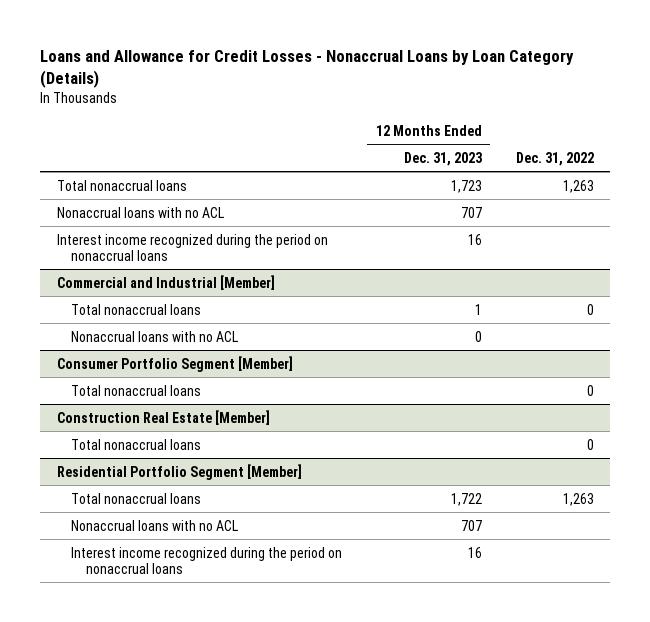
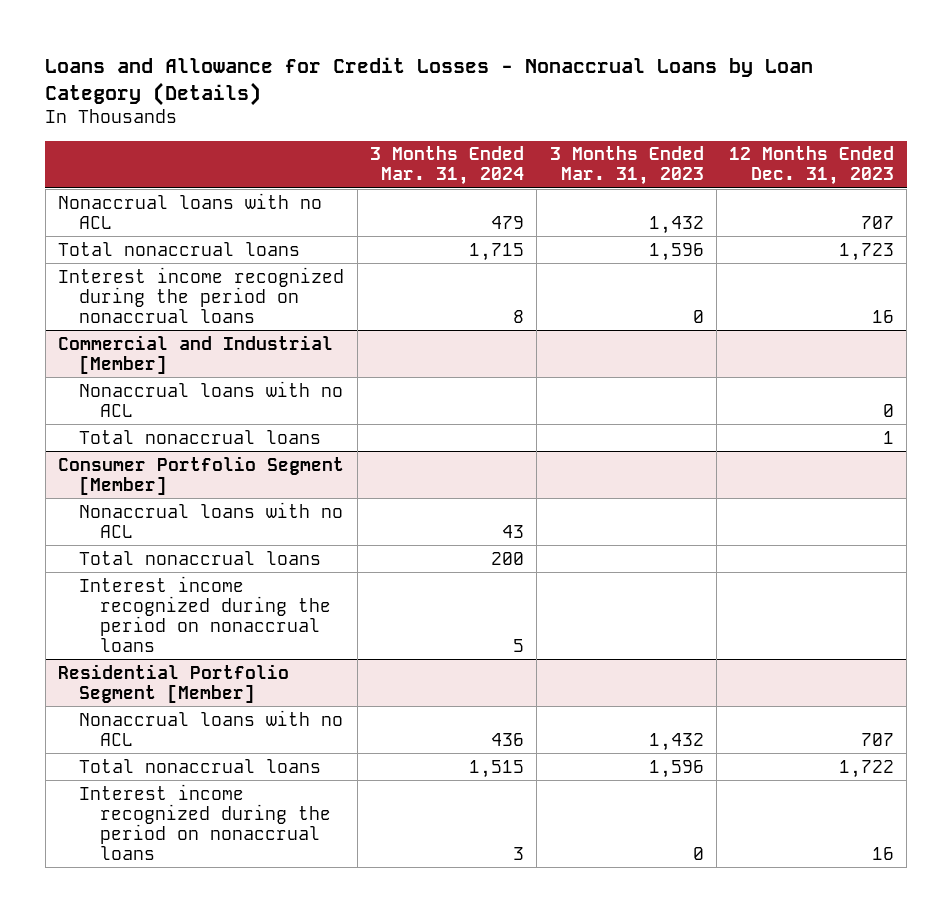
[515,151,594,166] Dec. 31, 2022 -> none
none -> [369,146,524,186] 3 Months Ended Mar. 31, 2024
none -> [549,146,704,186] 3 Months Ended Mar. 31, 2023
[56,179,187,191] Total nonaccrual loans -> [58,241,301,256] Total nonaccrual loans
[71,303,202,315] Total nonaccrual loans -> [79,429,322,444] Total nonaccrual loans
[71,384,202,396] Total nonaccrual loans -> none
[56,409,270,425] Construction Real Estate [Member] -> none
none -> [79,501,344,538] Nonaccrual loans with no ACL
none -> [79,575,332,652] Interest income recognized during the period on nonaccrual loans
[71,492,202,504] Total nonaccrual loans -> [79,758,322,773] Total nonaccrual loans

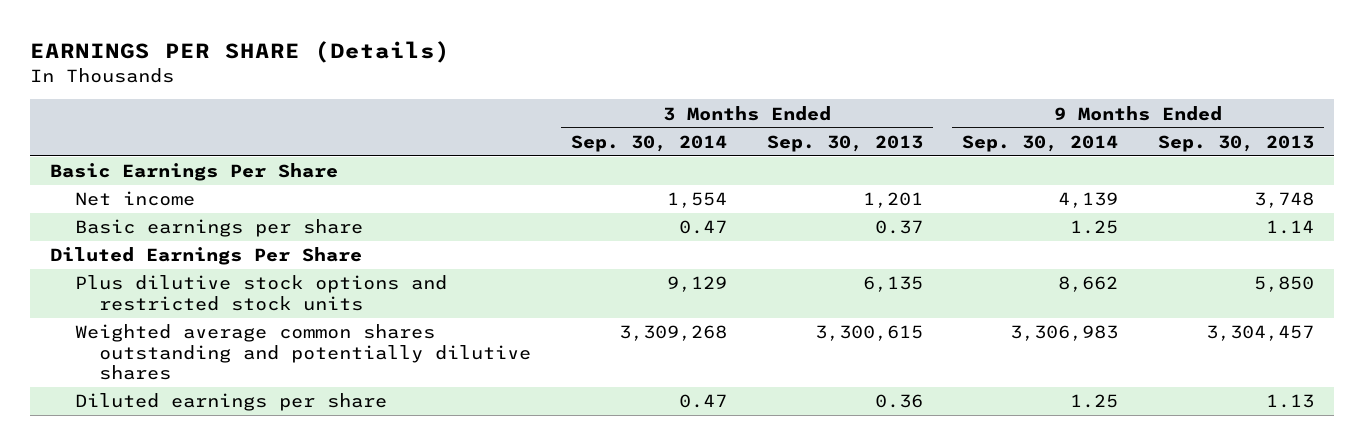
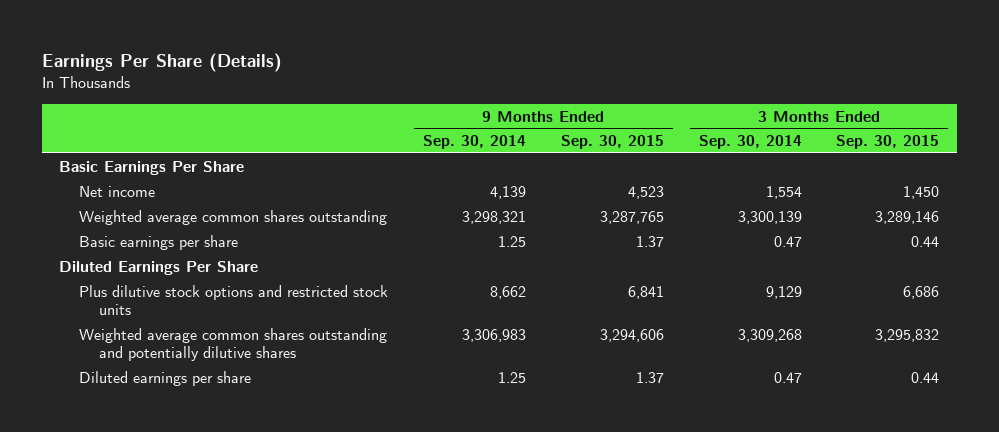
[30,40,451,63] EARNINGS PER SHARE (Details) -> [41,52,282,72] Earnings Per Share (Details)
[766,134,923,152] Sep. 30, 2013 -> none
[1158,134,1315,152] Sep. 30, 2013 -> none
none -> [560,135,664,150] Sep. 30, 2015
none -> [836,135,940,150] Sep. 30, 2015
none -> [79,209,388,225] Weighted average common shares outstanding

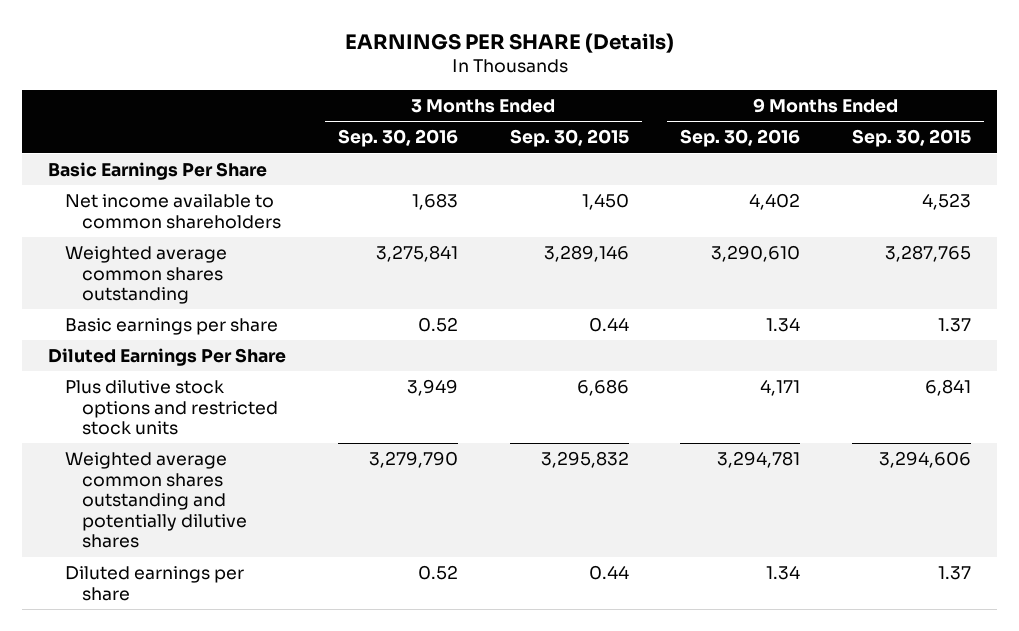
[41,52,282,72] Earnings Per Share (Details) -> [344,33,674,54] EARNINGS PER SHARE (Details)
[423,135,527,150] Sep. 30, 2014 -> none
[698,135,802,150] Sep. 30, 2014 -> none
none -> [337,129,458,148] Sep. 30, 2016
none -> [680,129,801,148] Sep. 30, 2016
[79,185,156,197] Net income -> [65,194,282,229] Net income available to common shareholders

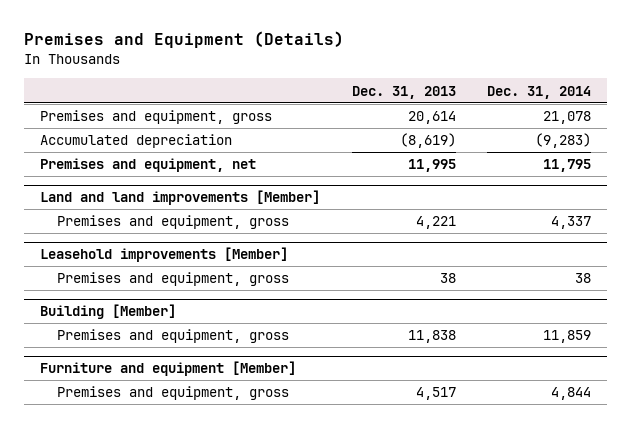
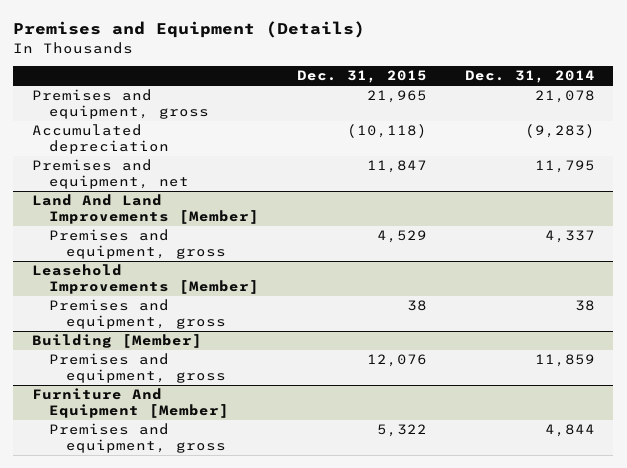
[351,85,456,99] Dec. 31, 2013 -> none
none -> [296,70,427,84] Dec. 31, 2015
[39,190,320,206] Land and land improvements [Member] -> [32,194,260,225] Land And Land Improvements [Member]
[39,247,288,263] Leasehold improvements [Member] -> [32,264,260,295] Leasehold Improvements [Member]
[39,361,296,377] Furniture and equipment [Member] -> [32,388,230,419] Furniture And Equipment [Member]

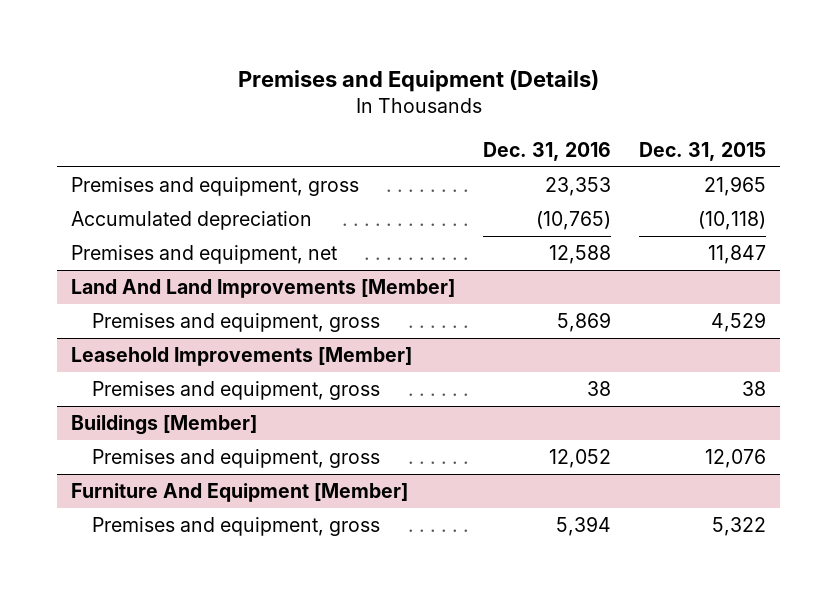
[464,70,595,84] Dec. 31, 2014 -> none
none -> [483,141,612,161] Dec. 31, 2016
[32,334,203,349] Building [Member] -> [71,415,258,436] Buildings [Member]

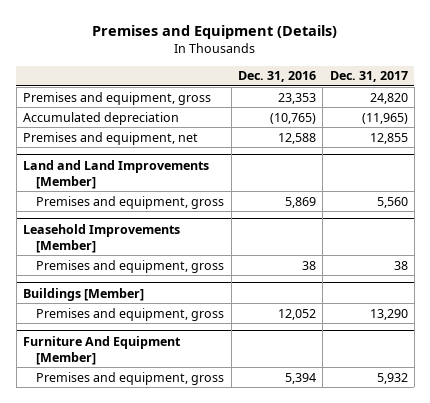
[639,141,767,161] Dec. 31, 2015 -> none
none -> [329,71,408,83] Dec. 31, 2017
[71,279,456,299] Land And Land Improvements [Member] -> [22,159,209,189] Land and Land Improvements [Member]

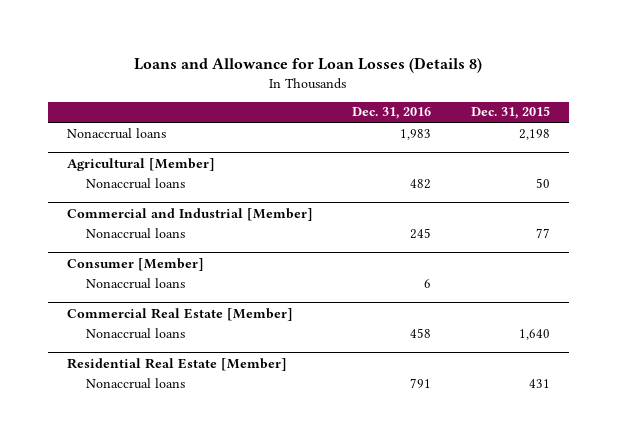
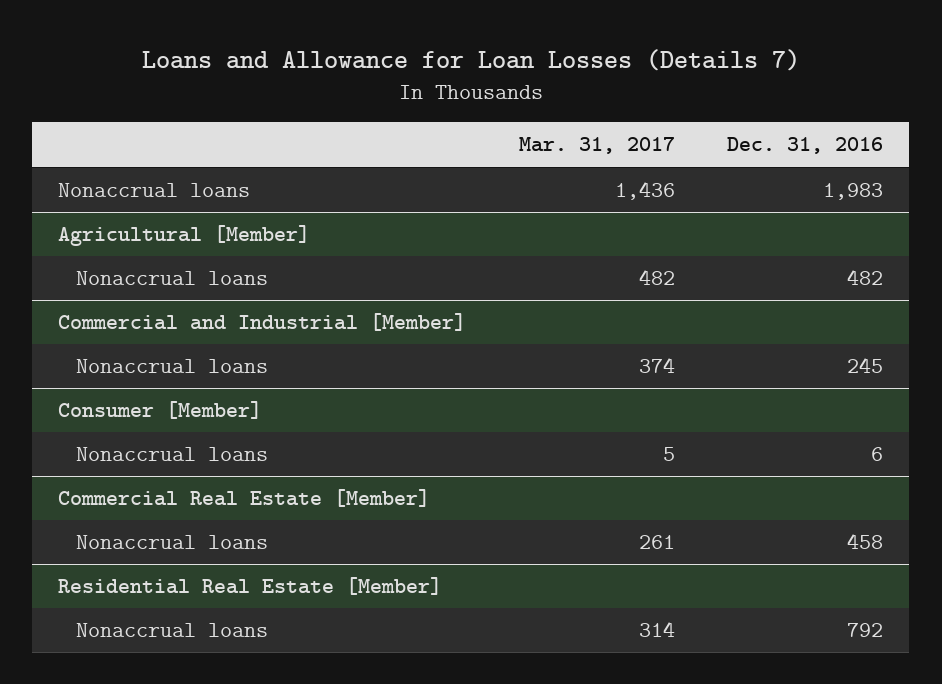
[134,57,483,74] Loans and Allowance for Loan Losses (Details 8) -> [141,49,800,72] Loans and Allowance for Loan Losses (Details 7)
[470,106,550,120] Dec. 31, 2015 -> none
none -> [518,137,675,155] Mar. 31, 2017
[410,377,432,388] 791 -> [847,623,884,638] 792

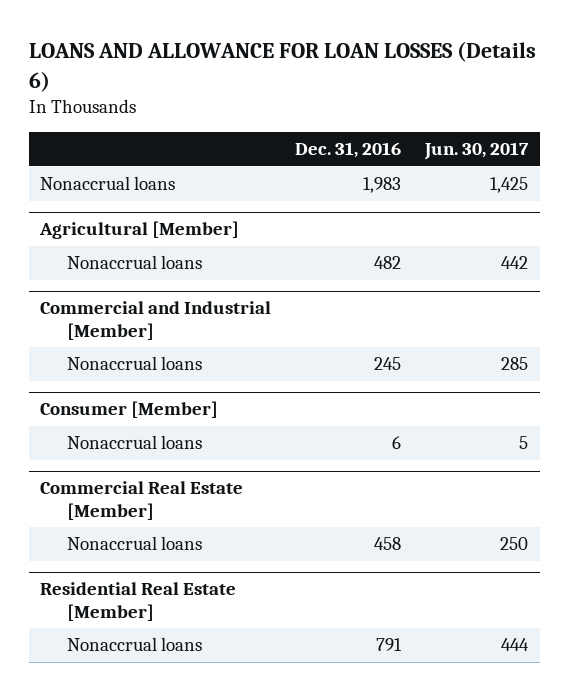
[141,49,800,72] Loans and Allowance for Loan Losses (Details 7) -> [28,41,536,92] LOANS AND ALLOWANCE FOR LOAN LOSSES (Details 6)
[518,137,675,155] Mar. 31, 2017 -> none
none -> [423,142,529,161] Jun. 30, 2017
[847,623,884,638] 792 -> [376,638,403,652] 791

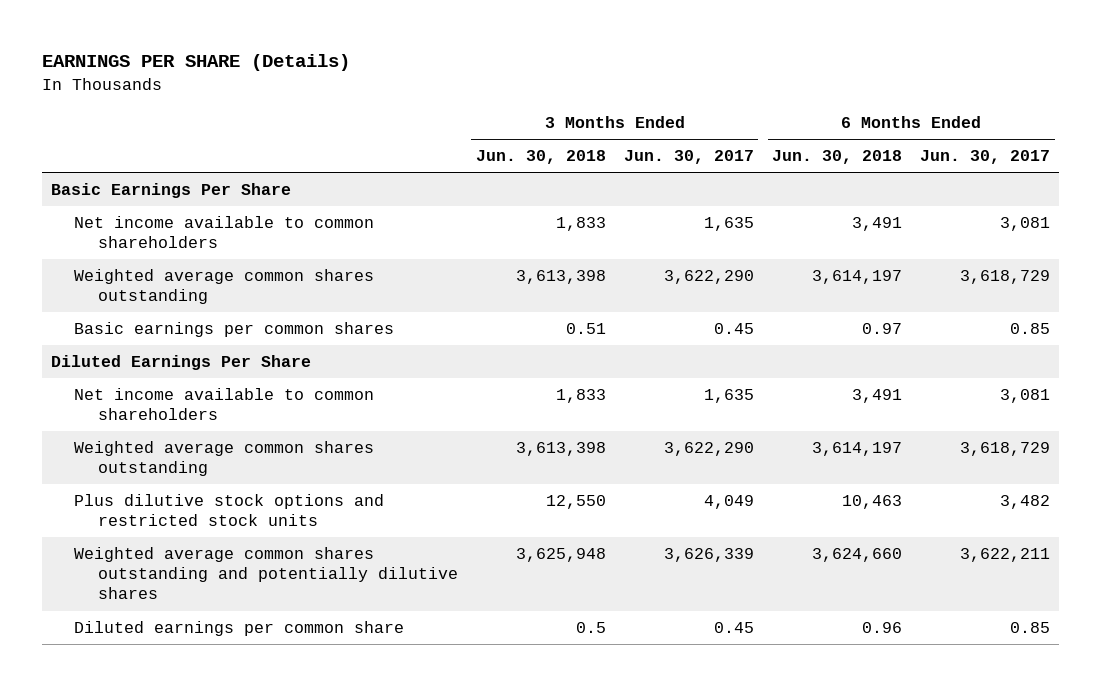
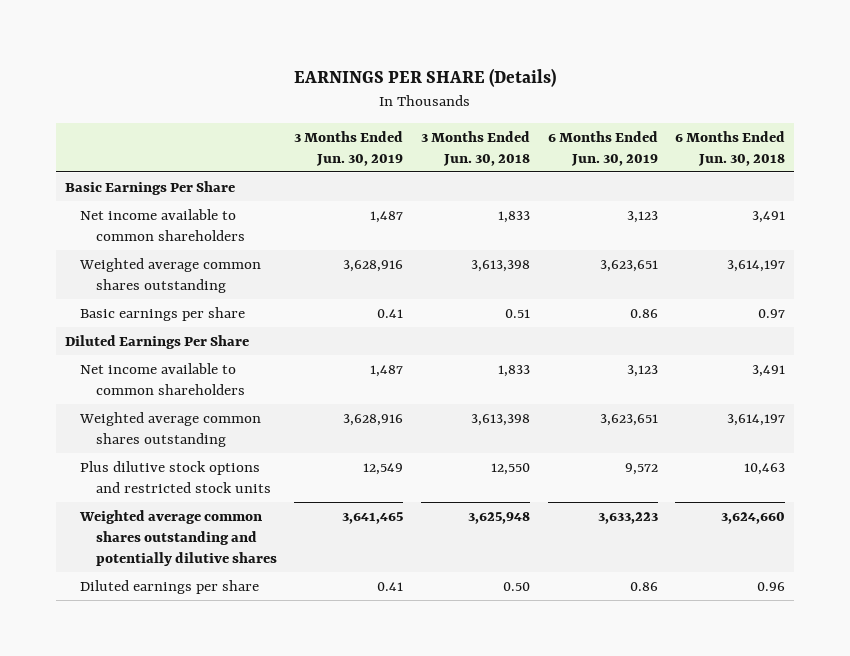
[623,150,754,165] Jun. 30, 2017 -> none
[920,150,1051,165] Jun. 30, 2017 -> none
none -> [294,130,404,167] 3 Months Ended Jun. 30, 2019
none -> [547,130,658,167] 6 Months Ended Jun. 30, 2019
[74,321,395,337] Basic earnings per common shares -> [80,306,246,321] Basic earnings per share
[74,620,405,636] Diluted earnings per common share -> [80,579,260,594] Diluted earnings per share
[575,621,606,633] 0.5 -> [502,581,530,591] 0.50

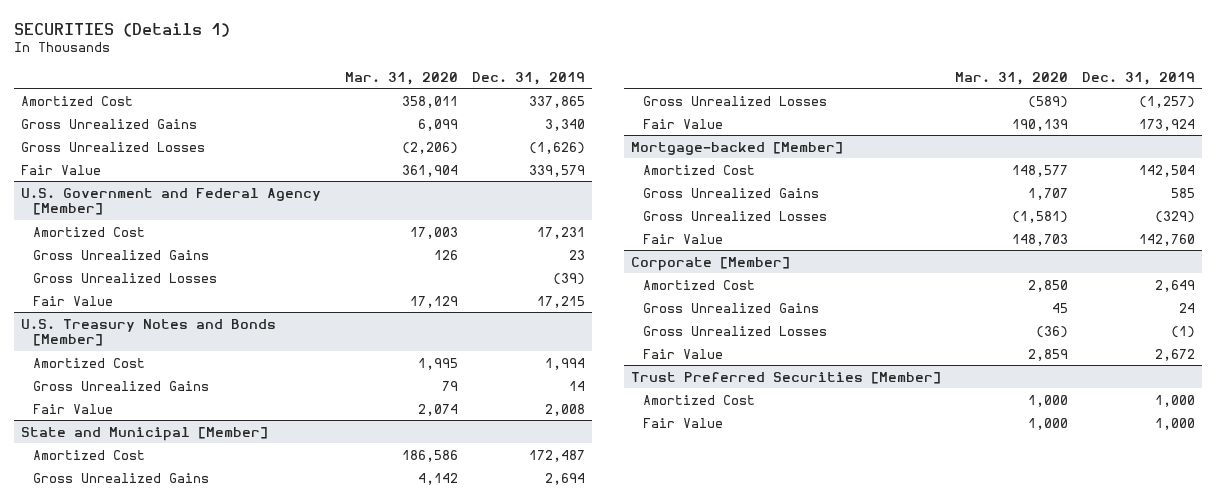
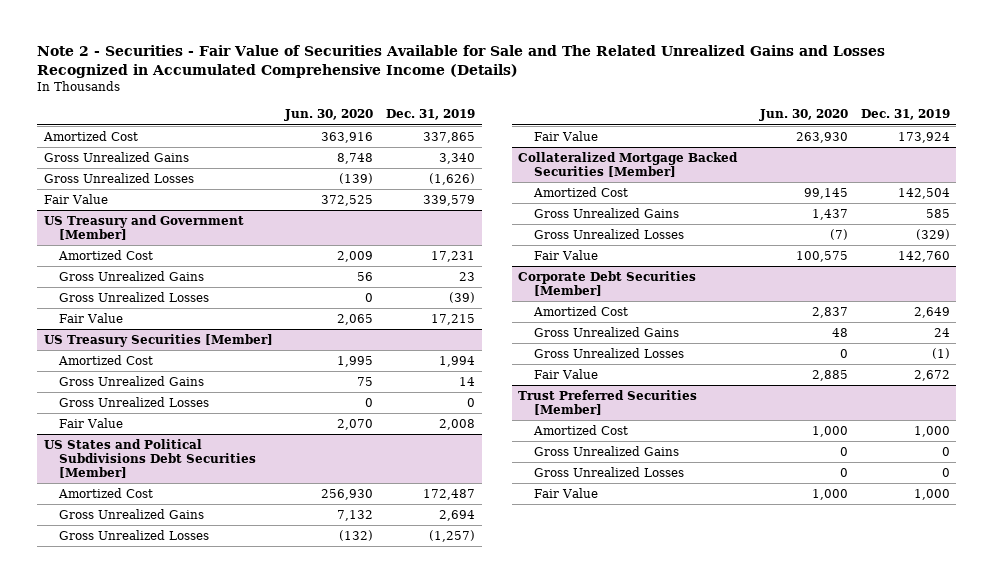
[14,22,231,37] SECURITIES (Details 1) -> [37,45,886,78] Note 2 - Securities - Fair Value of Securities Available for Sale and The Related Unrealized Gains and Losses Recognized in Accumulated Comprehensive Income (Details)
[345,71,459,85] Mar. 31, 2020 -> none
none -> [284,109,374,122] Jun. 30, 2020
[21,187,322,216] U.S. Government and Federal Agency [Member] -> [43,214,244,241] US Treasury and Government [Member]
[21,318,277,347] U.S. Treasury Notes and Bonds [Member] -> [43,333,273,347] US Treasury Securities [Member]
none -> [59,396,210,407] Gross Unrealized Losses
[21,426,269,441] State and Municipal [Member] -> [43,438,257,479] US States and Political Subdivisions Debt Securities [Member]
[631,141,844,155] Mortgage-backed [Member] -> [518,151,739,178] Collateralized Mortgage Backed Securities [Member]
[631,256,791,271] Corporate [Member] -> [518,270,697,297] Corporate Debt Securities [Member]
none -> [534,445,680,456] Gross Unrealized Gains
none -> [534,466,685,477] Gross Unrealized Losses

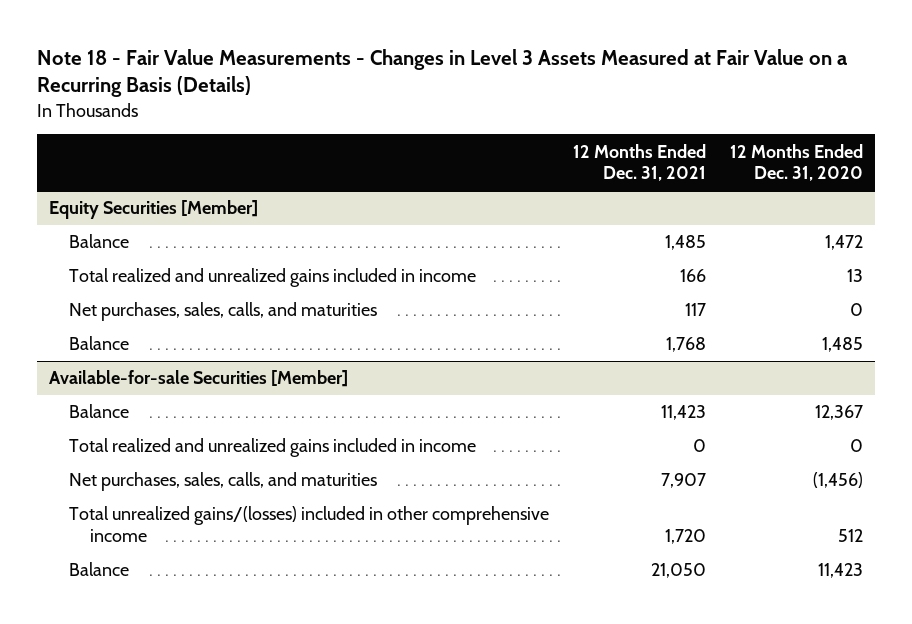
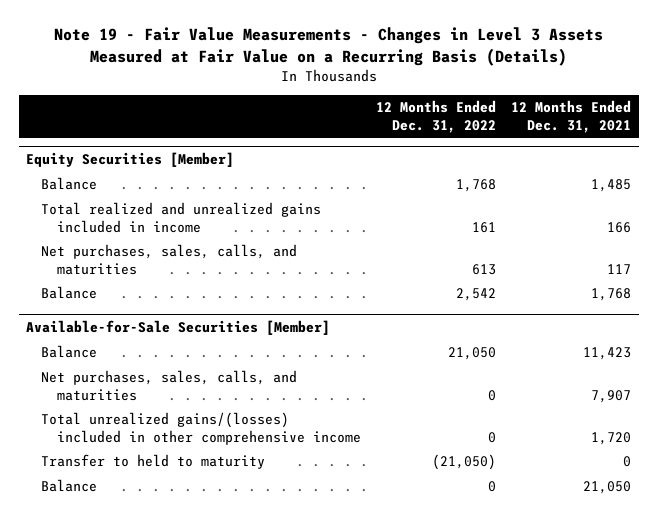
[36,48,847,98] Note 18 - Fair Value Measurements - Changes in Level 3 Assets Measured at Fair Value on a Recurring Basis (Details) -> [53,27,603,67] Note 19 - Fair Value Measurements - Changes in Level 3 Assets Measured at Fair Value on a Recurring Basis (Details)
[730,143,864,182] 12 Months Ended Dec. 31, 2020 -> none
none -> [375,100,496,133] 12 Months Ended Dec. 31, 2022
[49,370,349,388] Available-for-sale Securities [Member] -> [26,320,331,336] Available-for-Sale Securities [Member]
[69,438,477,458] Total realized and unrealized gains included in income -> none
none -> [41,454,266,470] Transfer to held to maturity

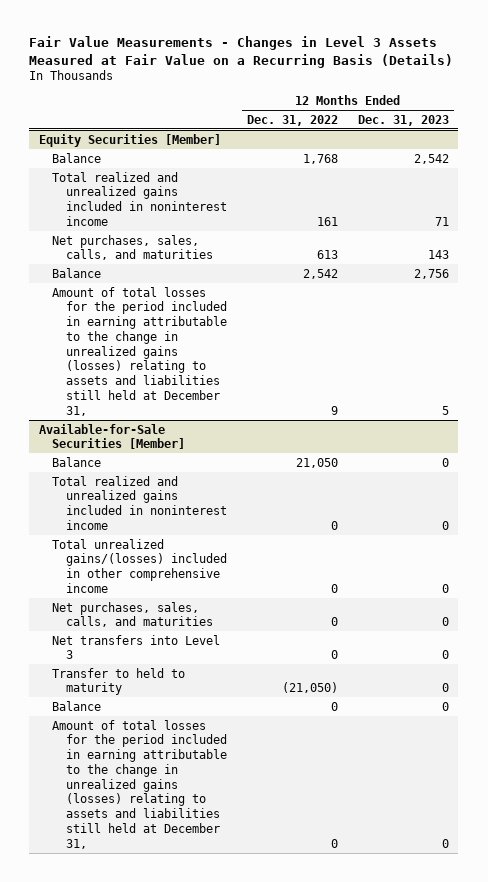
[53,27,603,67] Note 19 - Fair Value Measurements - Changes in Level 3 Assets Measured at Fair Value on a Recurring Basis (Details) -> [29,35,454,68] Fair Value Measurements - Changes in Level 3 Assets Measured at Fair Value on a Recurring Basis (Details)
[511,100,632,133] 12 Months Ended Dec. 31, 2021 -> none
none -> [357,114,449,126] Dec. 31, 2023
[41,202,322,233] Total realized and unrealized gains included in income -> [52,171,227,226] Total realized and unrealized gains included in noninterest income
none -> [52,286,227,416] Amount of total losses for the period included in earning attributable to the change in unrealized gains (losses) relating to assets and liabilities still held at December 31,
none -> [52,475,227,530] Total realized and unrealized gains included in noninterest income
[41,370,298,401] Net purchases, sales, calls, and maturities -> [52,601,213,628] Net purchases, sales, calls, and maturities
none -> [52,634,221,660] Net transfers into Level 3
none -> [52,719,227,849] Amount of total losses for the period included in earning attributable to the change in unrealized gains (losses) relating to assets and liabilities still held at December 31,

